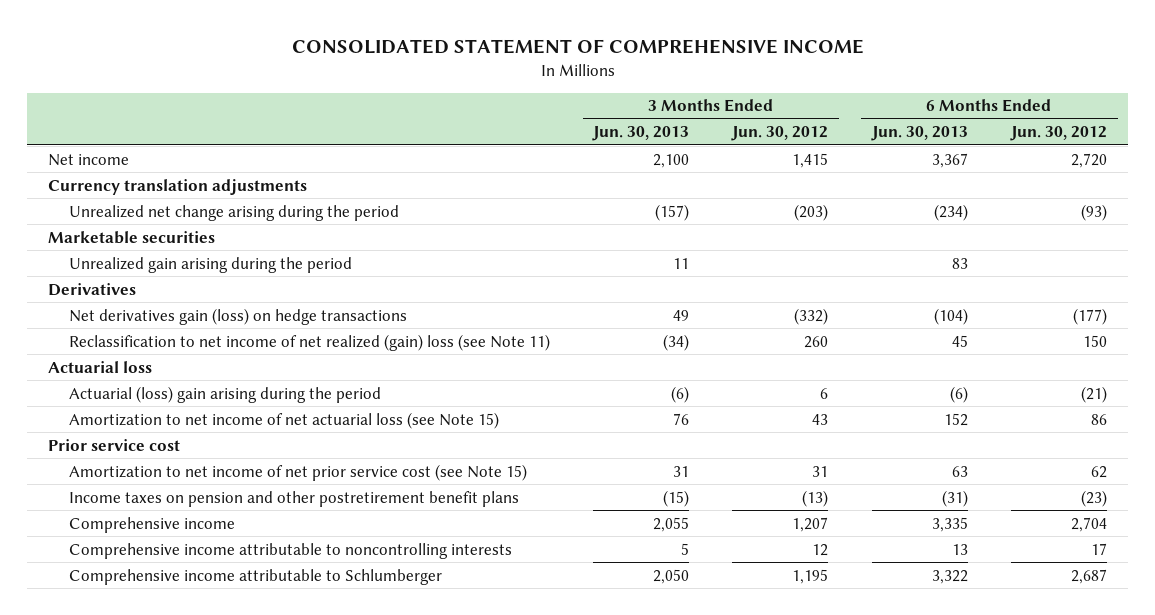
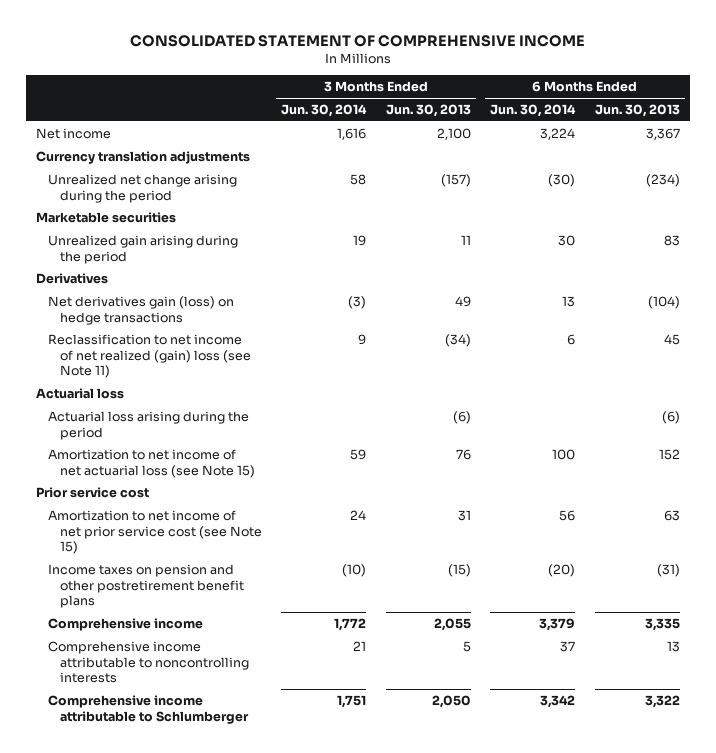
[731,126,829,142] Jun. 30, 2012 -> none
[1009,126,1107,142] Jun. 30, 2012 -> none
none -> [281,104,368,118] Jun. 30, 2014
none -> [490,104,577,118] Jun. 30, 2014
[69,385,382,403] Actuarial (loss) gain arising during the period -> [47,410,249,440] Actuarial loss arising during the period

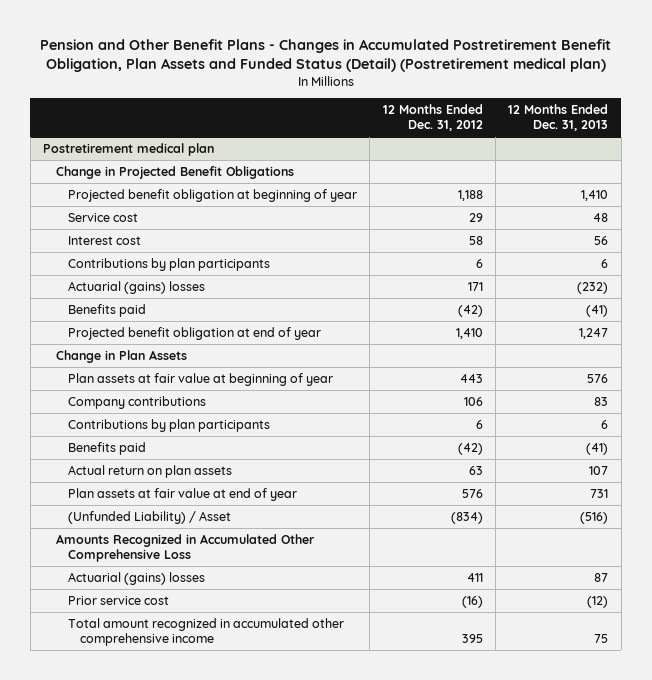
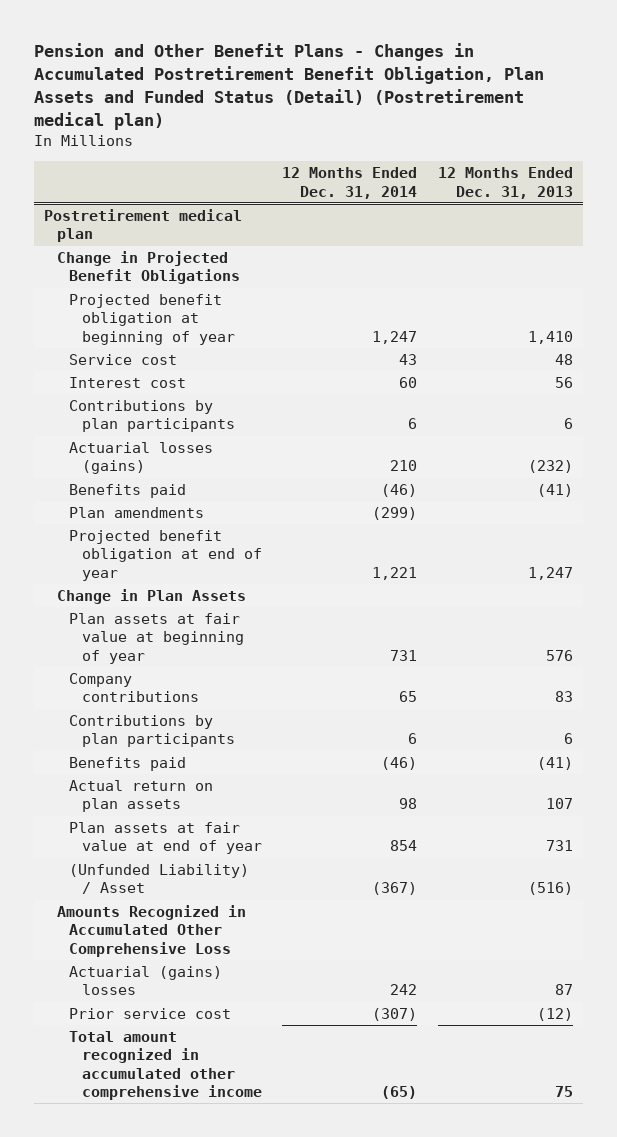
[382,104,483,132] 12 Months Ended Dec. 31, 2012 -> none
none -> [282,167,418,199] 12 Months Ended Dec. 31, 2014
[67,280,205,294] Actuarial (gains) losses -> [69,442,214,475] Actuarial losses (gains)
none -> [69,507,205,519] Plan amendments

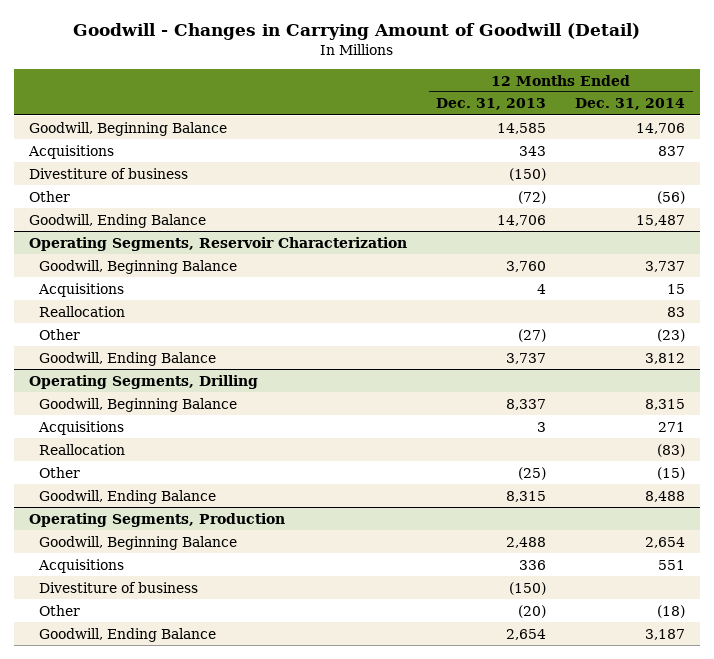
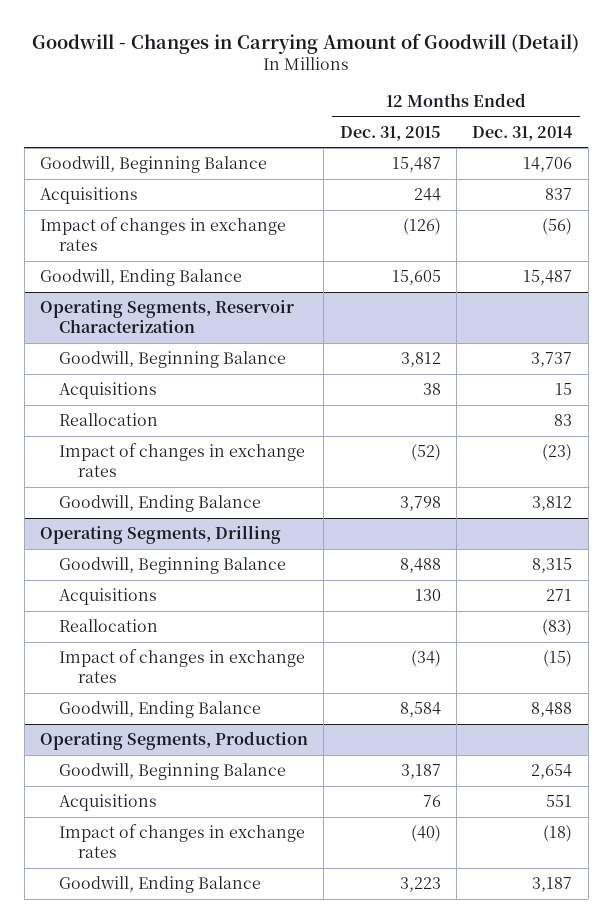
[435,98,546,111] Dec. 31, 2013 -> none
none -> [339,125,441,141] Dec. 31, 2015
[28,167,188,179] Divestiture of business -> none
[28,190,70,202] Other -> none
none -> [40,217,287,252] Impact of changes in exchange rates
[39,328,81,340] Other -> none
none -> [58,443,305,478] Impact of changes in exchange rates
[39,466,81,478] Other -> none
none -> [58,649,305,684] Impact of changes in exchange rates
[39,581,199,593] Divestiture of business -> none
[39,604,81,616] Other -> none
none -> [58,824,305,859] Impact of changes in exchange rates

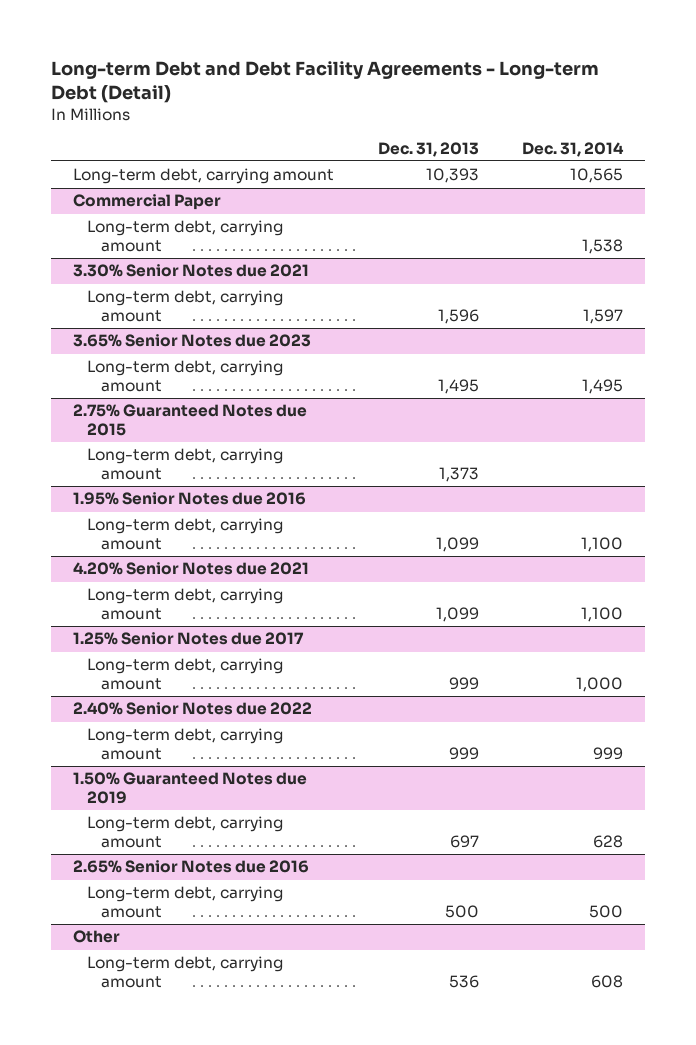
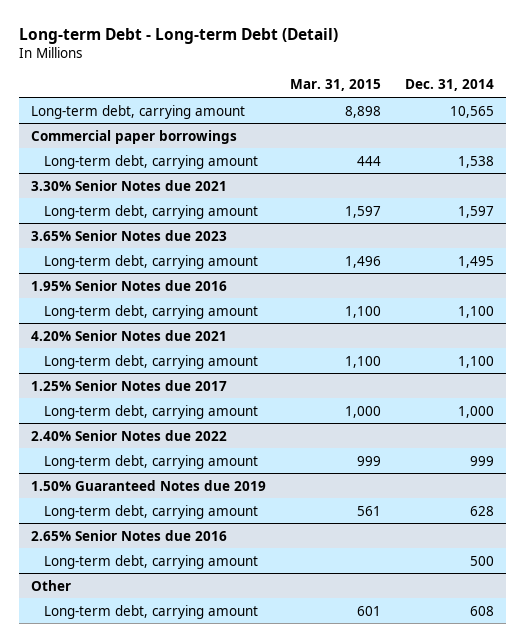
[51,60,600,103] Long-term Debt and Debt Facility Agreements - Long-term Debt (Detail) -> [19,28,339,45] Long-term Debt - Long-term Debt (Detail)
[377,141,479,157] Dec. 31, 2013 -> none
none -> [290,79,382,92] Mar. 31, 2015
[72,194,221,211] Commercial Paper -> [31,129,238,144] Commercial paper borrowings
[72,404,307,436] 2.75% Guaranteed Notes due 2015 -> none
[87,448,284,480] Long-term debt, carrying amount -> none

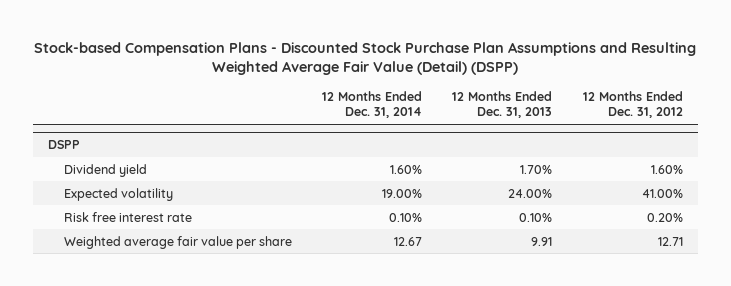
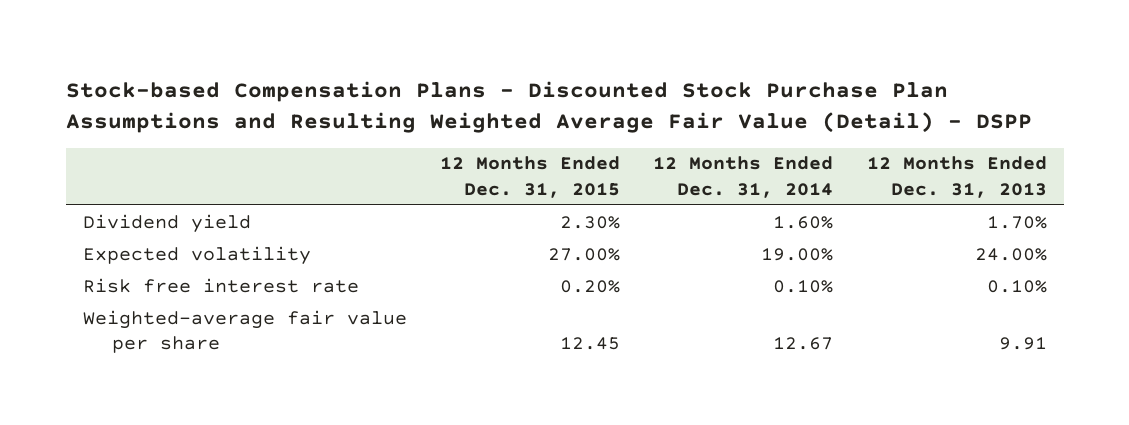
[34,41,697,75] Stock-based Compensation Plans - Discounted Stock Purchase Plan Assumptions and Resulting Weighted Average Fair Value (Detail) (DSPP) -> [65,80,1032,133] Stock-based Compensation Plans - Discounted Stock Purchase Plan Assumptions and Resulting Weighted Average Fair Value (Detail) - DSPP
[582,90,683,119] 12 Months Ended Dec. 31, 2012 -> none
none -> [439,156,620,198] 12 Months Ended Dec. 31, 2015
[48,140,81,150] DSPP -> none
[64,235,293,249] Weighted average fair value per share -> [82,309,407,354] Weighted-average fair value per share

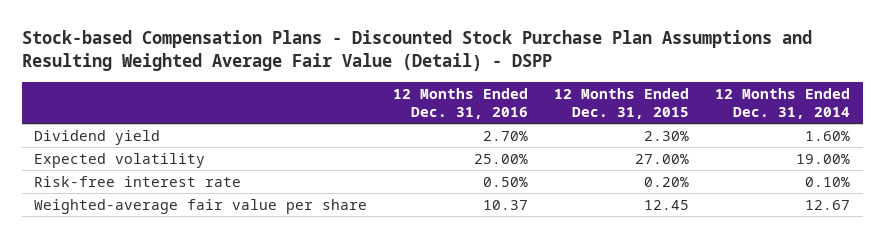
[866,156,1047,198] 12 Months Ended Dec. 31, 2013 -> none
none -> [393,87,529,120] 12 Months Ended Dec. 31, 2016
[82,277,359,293] Risk free interest rate -> [34,175,242,187] Risk-free interest rate

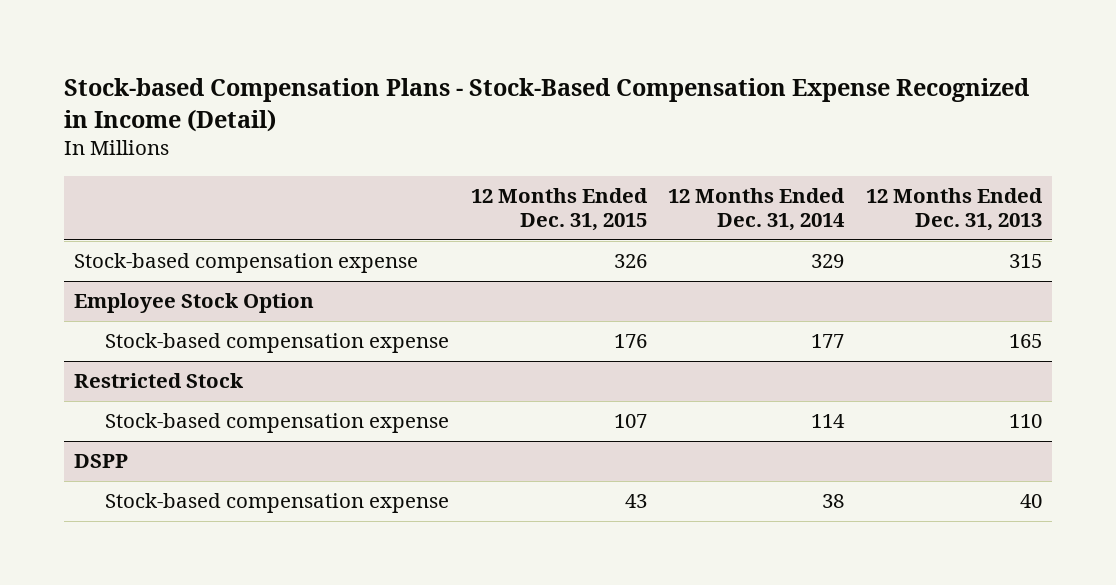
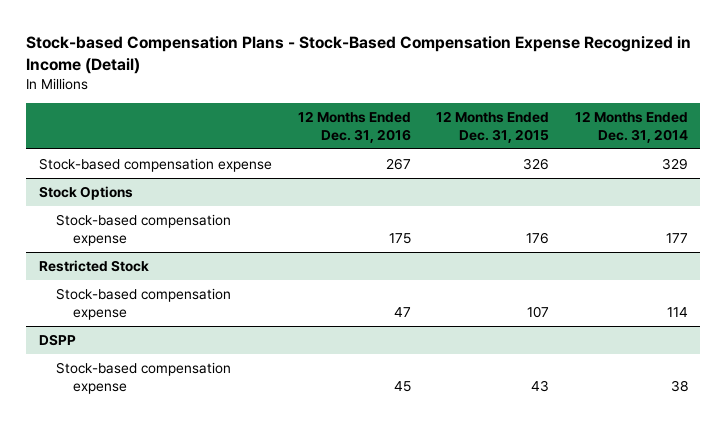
[865,188,1043,232] 12 Months Ended Dec. 31, 2013 -> none
none -> [297,111,411,143] 12 Months Ended Dec. 31, 2016
[74,293,315,314] Employee Stock Option -> [39,186,134,201] Stock Options

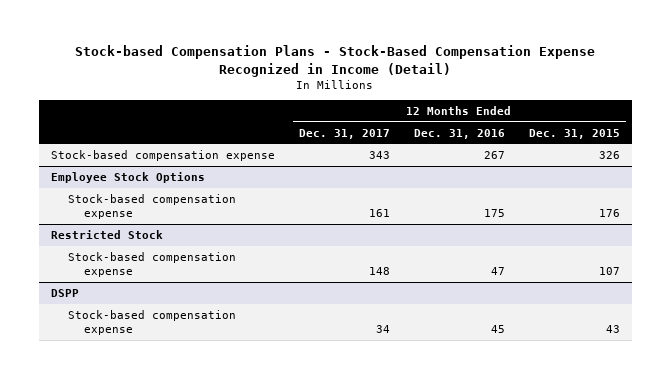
[574,111,688,143] 12 Months Ended Dec. 31, 2014 -> none
none -> [298,128,390,139] Dec. 31, 2017
[39,186,134,201] Stock Options -> [50,171,205,183] Employee Stock Options

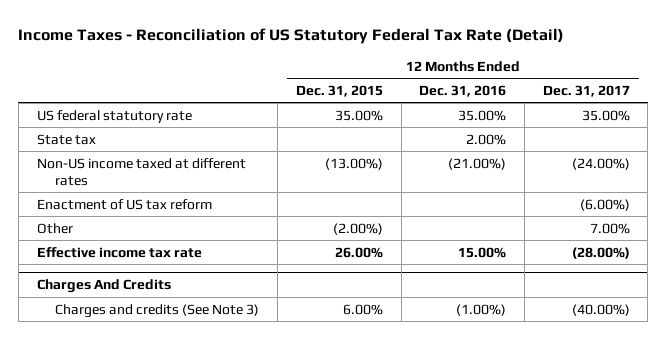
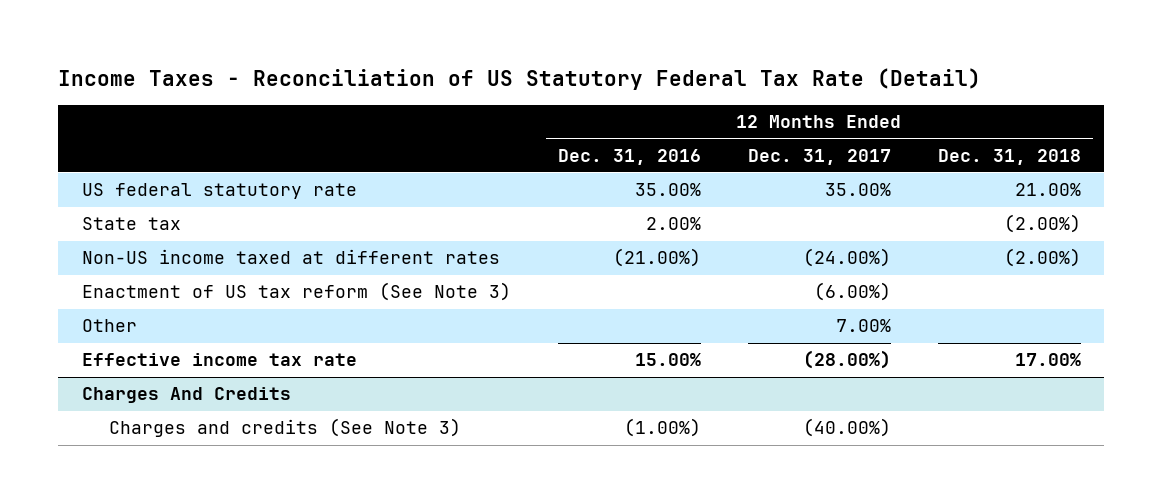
[295,84,383,97] Dec. 31, 2015 -> none
none -> [937,148,1081,165] Dec. 31, 2018
[36,198,212,210] Enactment of US tax reform -> [81,282,511,302] Enactment of US tax reform (See Note 3)

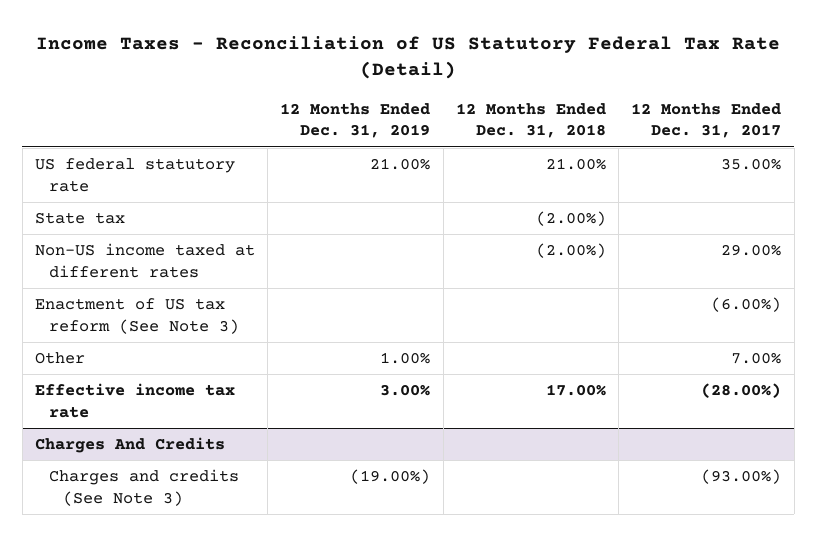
[557,148,701,165] Dec. 31, 2016 -> none
none -> [280,102,431,139] 12 Months Ended Dec. 31, 2019
[802,248,891,268] (24.00%) -> [721,244,782,257] 29.00%
[802,418,891,438] (40.00%) -> [701,469,782,485] (93.00%)

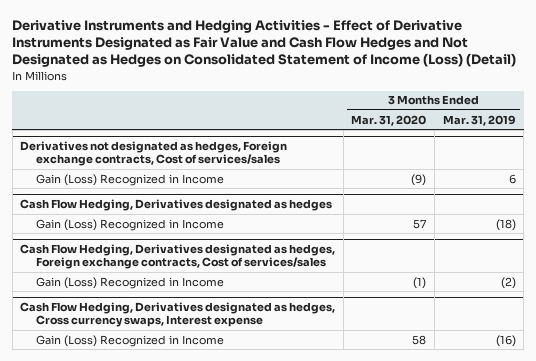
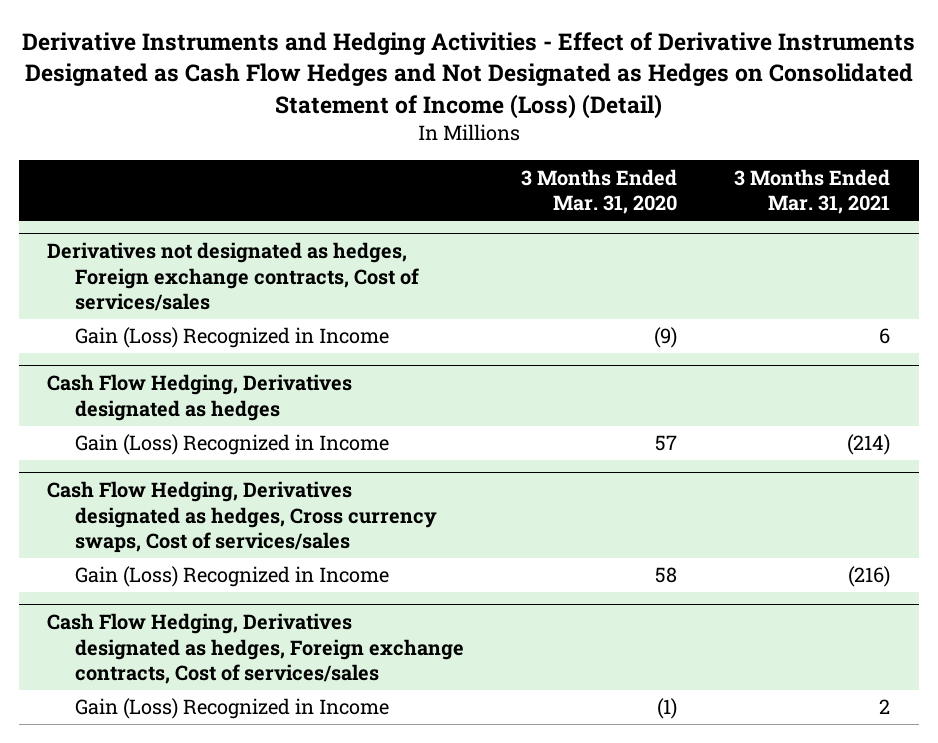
[12,19,517,68] Derivative Instruments and Hedging Activities - Effect of Derivative Instruments Designated as Fair Value and Cash Flow Hedges and Not Designated as Hedges on Consolidated Statement of Income (Loss) (Detail) -> [21,32,915,119] Derivative Instruments and Hedging Activities - Effect of Derivative Instruments Designated as Cash Flow Hedges and Not Designated as Hedges on Consolidated Statement of Income (Loss) (Detail)
[442,114,516,126] Mar. 31, 2019 -> none
none -> [734,168,891,215] 3 Months Ended Mar. 31, 2021
none -> [47,481,438,554] Cash Flow Hedging, Derivatives designated as hedges, Cross currency swaps, Cost of services/sales
none -> [75,566,390,588] Gain (Loss) Recognized in Income
[20,302,336,328] Cash Flow Hedging, Derivatives designated as hedges, Cross currency swaps, Interest expense -> none
[35,334,224,347] Gain (Loss) Recognized in Income -> none

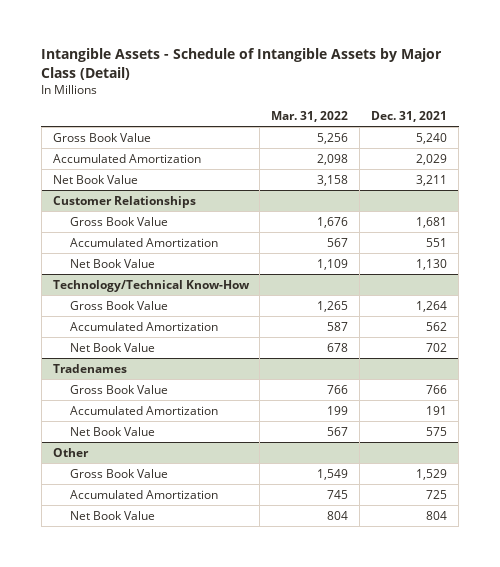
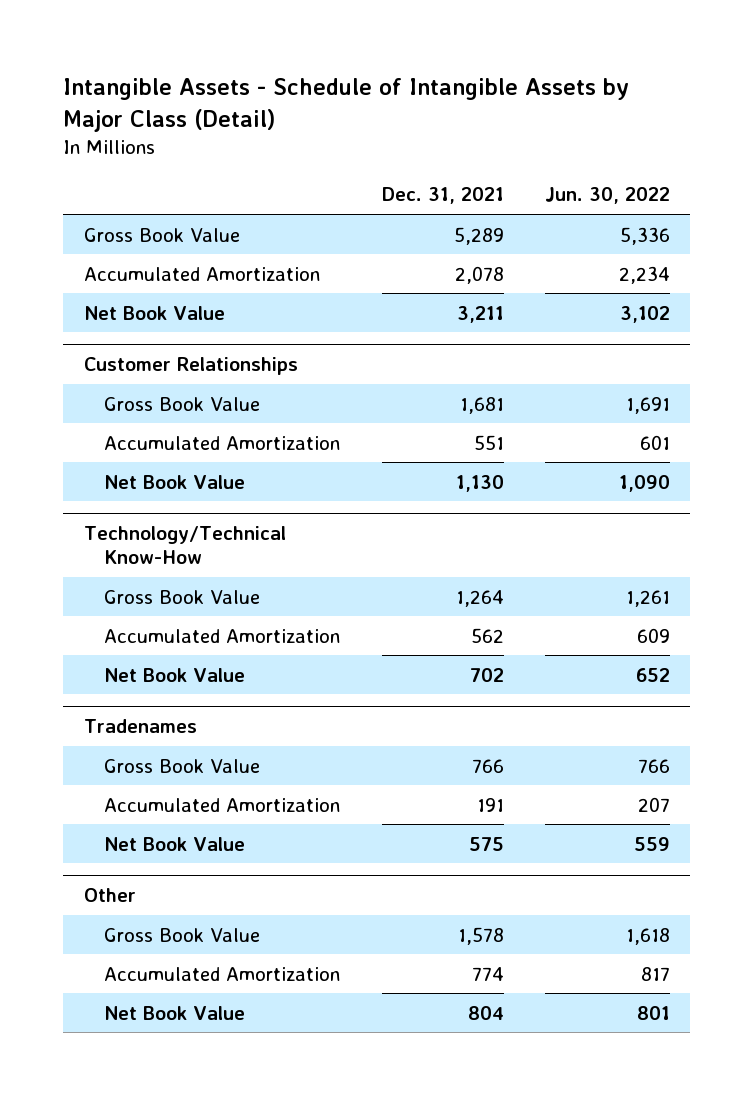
[271,111,349,123] Mar. 31, 2022 -> none
none -> [544,187,670,205] Jun. 30, 2022
[416,132,448,144] 5,240 -> [453,226,504,245] 5,289
[416,153,448,165] 2,029 -> [454,265,504,284] 2,078
[416,468,448,480] 1,529 -> [457,926,504,945] 1,578
[426,489,448,499] 725 -> [471,966,504,981] 774

